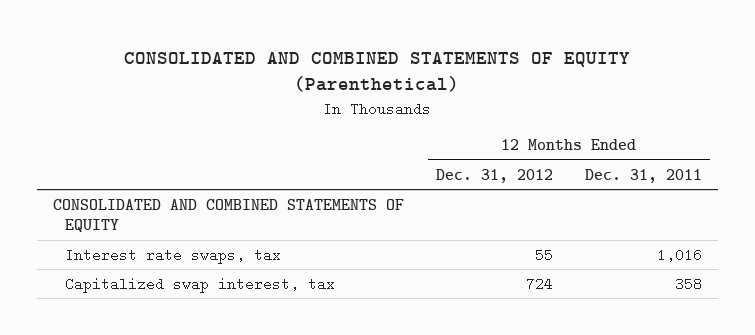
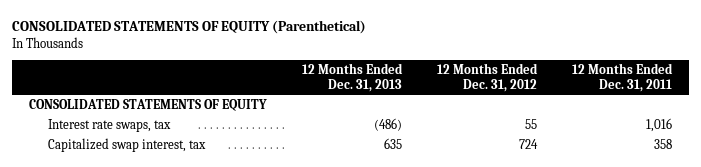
[124,51,631,93] CONSOLIDATED AND COMBINED STATEMENTS OF EQUITY (Parenthetical) -> [11,19,366,34] CONSOLIDATED STATEMENTS OF EQUITY (Parenthetical)
none -> [302,62,404,92] 12 Months Ended Dec. 31, 2013
[53,198,405,233] CONSOLIDATED AND COMBINED STATEMENTS OF EQUITY -> [29,99,268,112] CONSOLIDATED STATEMENTS OF EQUITY

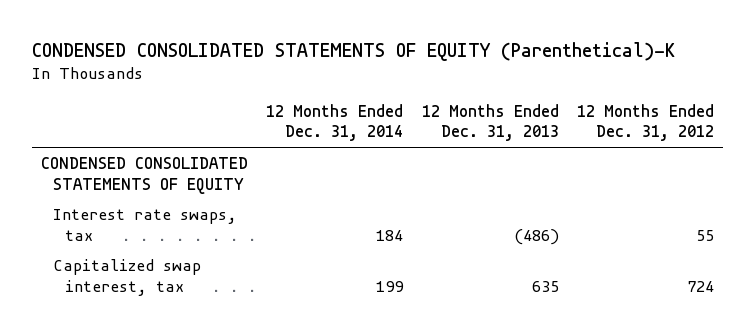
[11,19,366,34] CONSOLIDATED STATEMENTS OF EQUITY (Parenthetical) -> [31,42,675,62] CONDENSED CONSOLIDATED STATEMENTS OF EQUITY (Parenthetical)-K
[571,62,673,92] 12 Months Ended Dec. 31, 2011 -> none
none -> [266,103,404,142] 12 Months Ended Dec. 31, 2014
[29,99,268,112] CONSOLIDATED STATEMENTS OF EQUITY -> [40,156,248,194] CONDENSED CONSOLIDATED STATEMENTS OF EQUITY

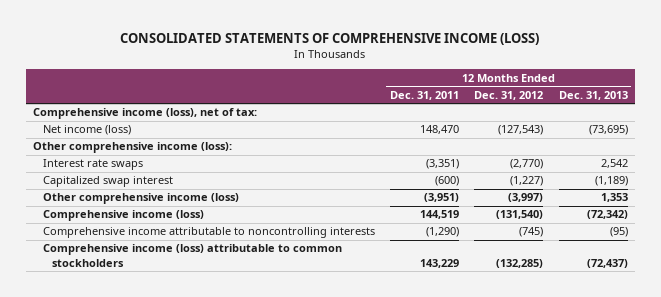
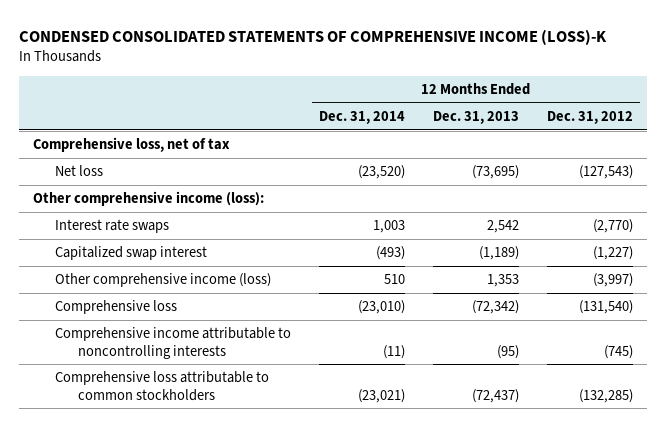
[120,32,540,45] CONSOLIDATED STATEMENTS OF COMPREHENSIVE INCOME (LOSS) -> [19,28,608,45] CONDENSED CONSOLIDATED STATEMENTS OF COMPREHENSIVE INCOME (LOSS)-K
[390,90,460,100] Dec. 31, 2011 -> none
none -> [319,111,406,125] Dec. 31, 2014
[33,108,258,120] Comprehensive income (loss), net of tax: -> [33,137,231,153] Comprehensive loss, net of tax
[42,125,131,136] Net income (loss) -> [55,165,104,177] Net loss
[42,210,204,222] Comprehensive income (loss) -> [55,300,178,315] Comprehensive loss
[42,244,342,267] Comprehensive income (loss) attributable to common stockholders -> [55,371,270,401] Comprehensive loss attributable to common stockholders

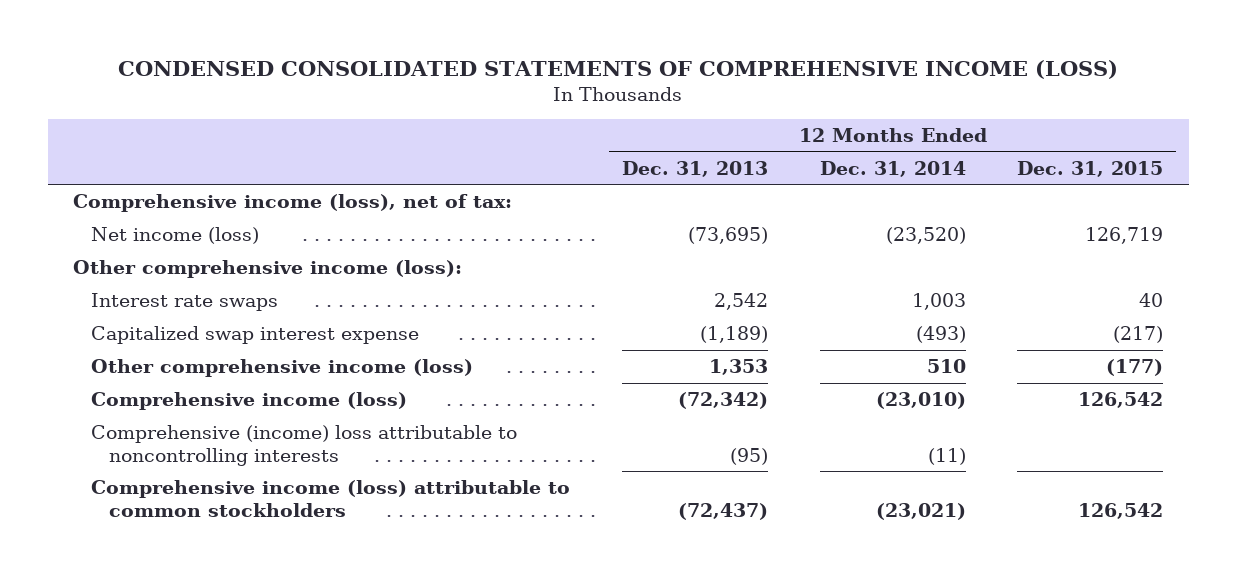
[19,28,608,45] CONDENSED CONSOLIDATED STATEMENTS OF COMPREHENSIVE INCOME (LOSS)-K -> [118,60,1119,80] CONDENSED CONSOLIDATED STATEMENTS OF COMPREHENSIVE INCOME (LOSS)
[547,111,634,125] Dec. 31, 2012 -> none
none -> [1017,160,1164,177] Dec. 31, 2015
[33,137,231,153] Comprehensive loss, net of tax -> [73,194,513,213] Comprehensive income (loss), net of tax:
[55,165,104,177] Net loss -> [91,227,260,245] Net income (loss)
[55,246,208,261] Capitalized swap interest -> [91,326,420,345] Capitalized swap interest expense
[55,300,178,315] Comprehensive loss -> [91,392,408,411] Comprehensive income (loss)
[55,327,292,359] Comprehensive income attributable to noncontrolling interests -> [91,425,518,466] Comprehensive (income) loss attributable to noncontrolling interests
[55,371,270,401] Comprehensive loss attributable to common stockholders -> [91,480,571,517] Comprehensive income (loss) attributable to common stockholders

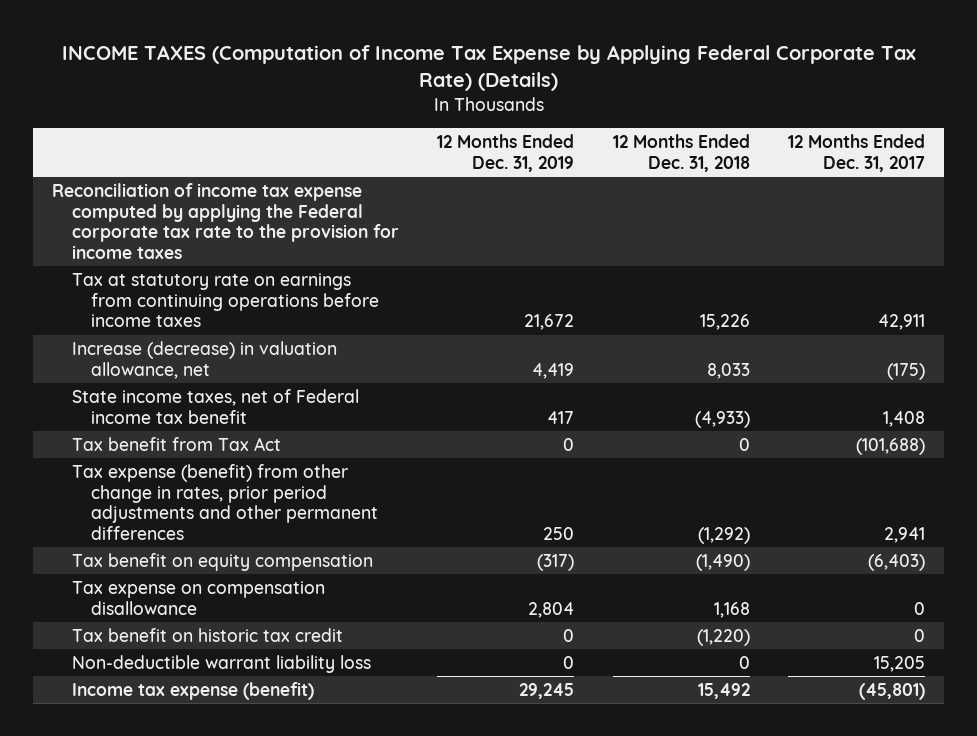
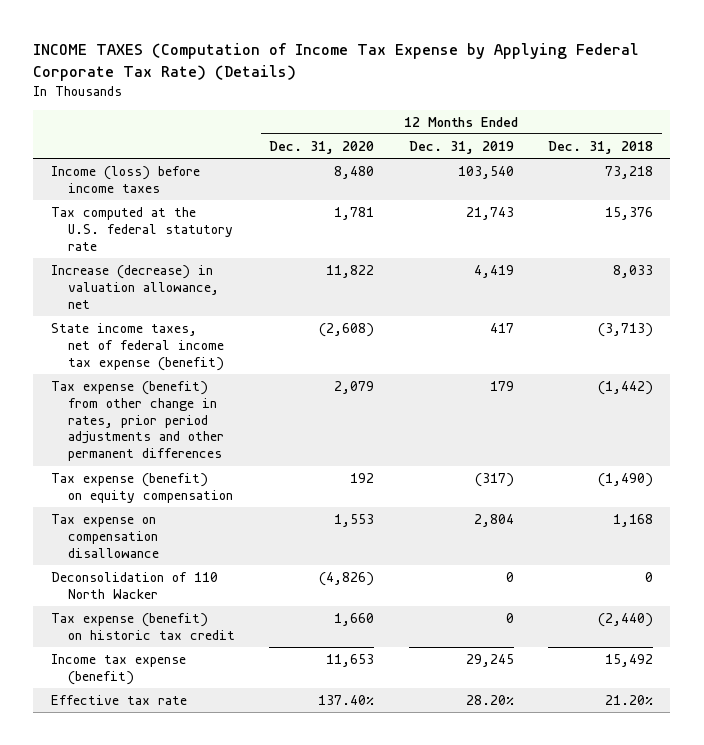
[787,134,925,172] 12 Months Ended Dec. 31, 2017 -> none
none -> [269,140,375,154] Dec. 31, 2020
[52,182,399,259] Reconciliation of income tax expense computed by applying the Federal corporate tax rate to the provision for income taxes -> none
none -> [50,165,200,193] Income (loss) before income taxes
[71,272,380,328] Tax at statutory rate on earnings from continuing operations before income taxes -> [50,206,233,251] Tax computed at the U.S. federal statutory rate
[524,314,575,331] 21,672 -> [465,206,514,220] 21,743
[699,314,750,331] 15,226 -> [605,206,654,220] 15,376
[71,436,281,451] Tax benefit from Tax Act -> none
[71,388,359,424] State income taxes, net of Federal income tax benefit -> [50,322,224,371] State income taxes, net of federal income tax expense (benefit)
[694,410,750,428] (4,933) -> [598,322,654,337] (3,713)
[543,526,575,540] 250 -> [489,380,514,391] 179
[697,526,750,544] (1,292) -> [598,380,654,395] (1,442)
[71,552,373,571] Tax benefit on equity compensation -> [50,472,233,503] Tax expense (benefit) on equity compensation
[71,654,371,673] Non-deductible warrant liability loss -> none
none -> [50,571,218,599] Deconsolidation of 110 North Wacker
[71,627,343,642] Tax benefit on historic tax credit -> [50,612,235,640] Tax expense (benefit) on historic tax credit
[696,628,750,646] (1,220) -> [598,612,654,627] (2,440)
none -> [50,694,187,705] Effective tax rate

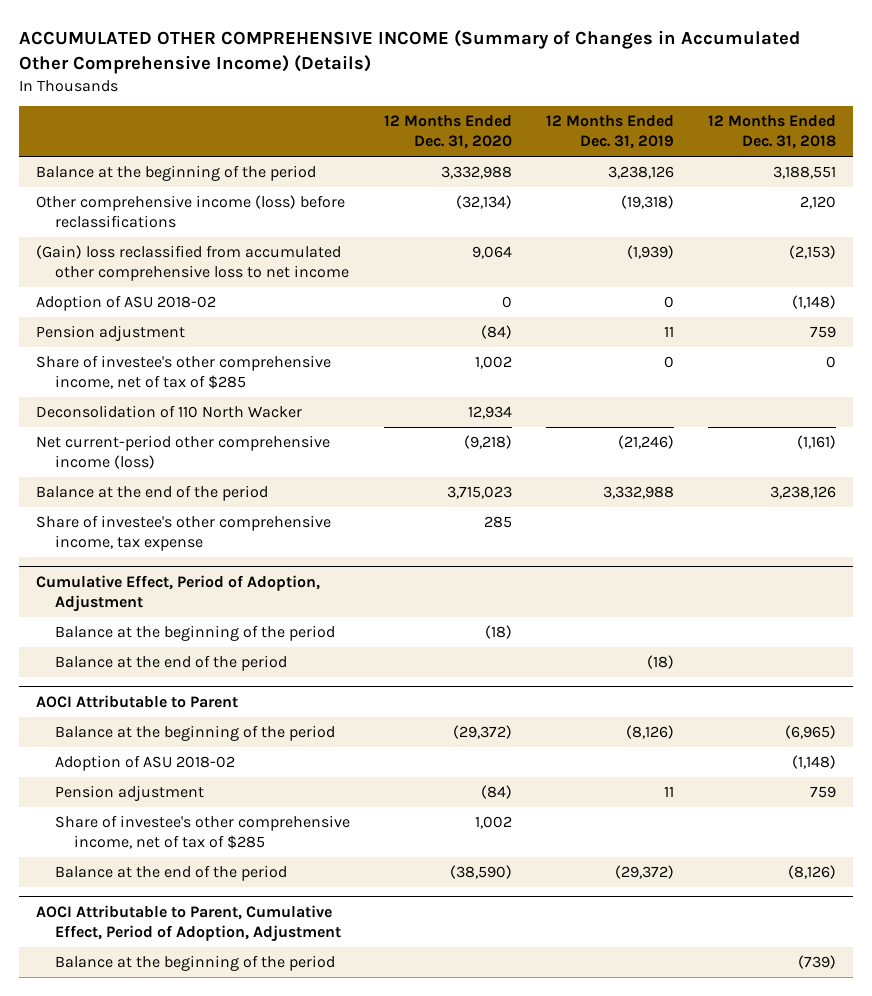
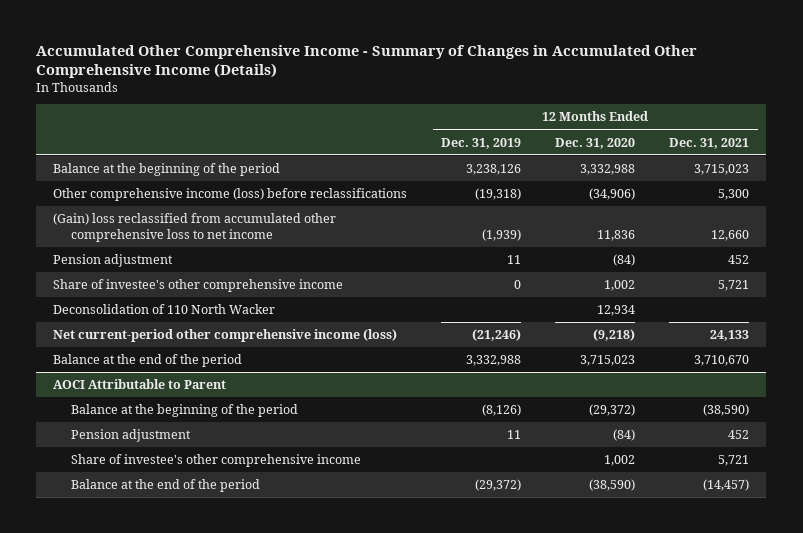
[19,30,801,74] ACCUMULATED OTHER COMPREHENSIVE INCOME (Summary of Changes in Accumulated Other Comprehensive Income) (Details) -> [36,44,698,79] Accumulated Other Comprehensive Income - Summary of Changes in Accumulated Other Comprehensive Income (Details)
[707,115,836,150] 12 Months Ended Dec. 31, 2018 -> none
none -> [669,137,750,149] Dec. 31, 2021
[36,294,217,311] Adoption of ASU 2018-02 -> none
[455,194,512,209] (32,134) -> [589,188,636,201] (34,906)
[471,245,512,259] 9,064 -> [597,230,636,242] 11,836
[36,354,332,389] Share of investee's other comprehensive income, net of tax of $285 -> [53,279,344,293] Share of investee's other comprehensive income
[36,514,332,551] Share of investee's other comprehensive income, tax expense -> none
[36,574,321,612] Cumulative Effect, Period of Adoption, Adjustment -> none
[55,624,336,641] Balance at the beginning of the period -> none
[55,654,288,671] Balance at the end of the period -> none
[55,754,236,771] Adoption of ASU 2018-02 -> none
[55,814,351,849] Share of investee's other comprehensive income, net of tax of $285 -> [71,454,362,468] Share of investee's other comprehensive income
[36,904,342,942] AOCI Attributable to Parent, Cumulative Effect, Period of Adoption, Adjustment -> none
[55,954,336,971] Balance at the beginning of the period -> none

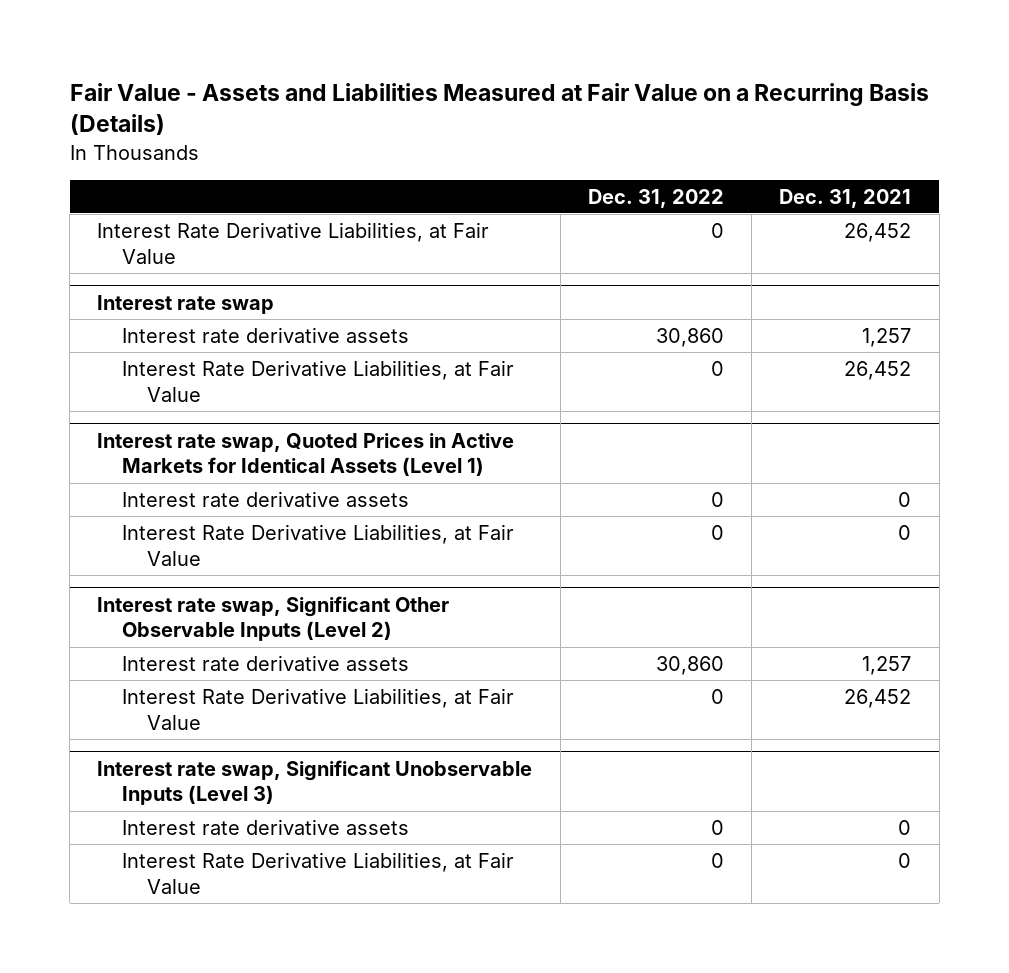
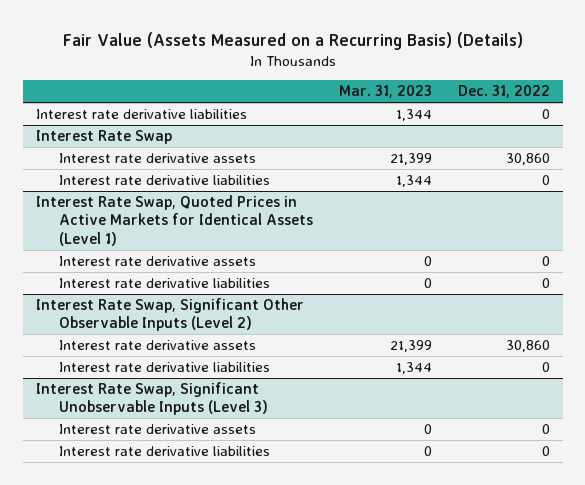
[69,83,929,136] Fair Value - Assets and Liabilities Measured at Fair Value on a Recurring Basis (Details) -> [62,31,523,50] Fair Value (Assets Measured on a Recurring Basis) (Details)
[779,188,912,208] Dec. 31, 2021 -> none
none -> [338,85,432,99] Mar. 31, 2023
[97,221,490,264] Interest Rate Derivative Liabilities, at Fair Value -> [35,109,247,120] Interest rate derivative liabilities
[97,294,275,314] Interest rate swap -> [35,130,172,145] Interest Rate Swap
[122,359,515,402] Interest Rate Derivative Liabilities, at Fair Value -> [59,175,271,186] Interest rate derivative liabilities
[97,432,515,477] Interest rate swap, Quoted Prices in Active Markets for Identical Assets (Level 1) -> [35,195,314,246] Interest Rate Swap, Quoted Prices in Active Markets for Identical Assets (Level 1)
[122,523,515,566] Interest Rate Derivative Liabilities, at Fair Value -> [59,278,271,289] Interest rate derivative liabilities
[97,595,450,642] Interest rate swap, Significant Other Observable Inputs (Level 2) -> [35,298,304,332] Interest Rate Swap, Significant Other Observable Inputs (Level 2)
[122,687,515,730] Interest Rate Derivative Liabilities, at Fair Value -> [59,362,271,373] Interest rate derivative liabilities
[97,759,533,806] Interest rate swap, Significant Unobservable Inputs (Level 3) -> [35,382,269,416] Interest Rate Swap, Significant Unobservable Inputs (Level 3)
[122,851,515,894] Interest Rate Derivative Liabilities, at Fair Value -> [59,446,271,457] Interest rate derivative liabilities

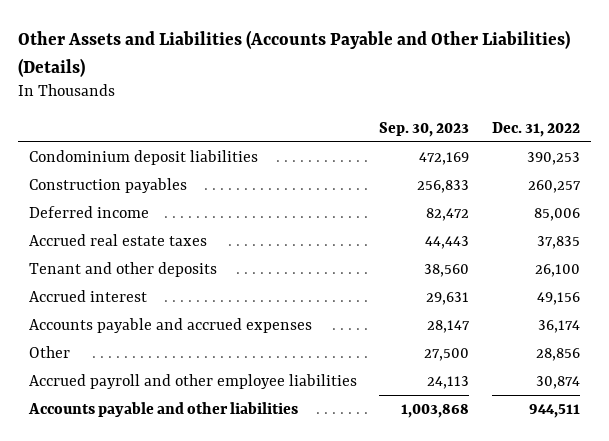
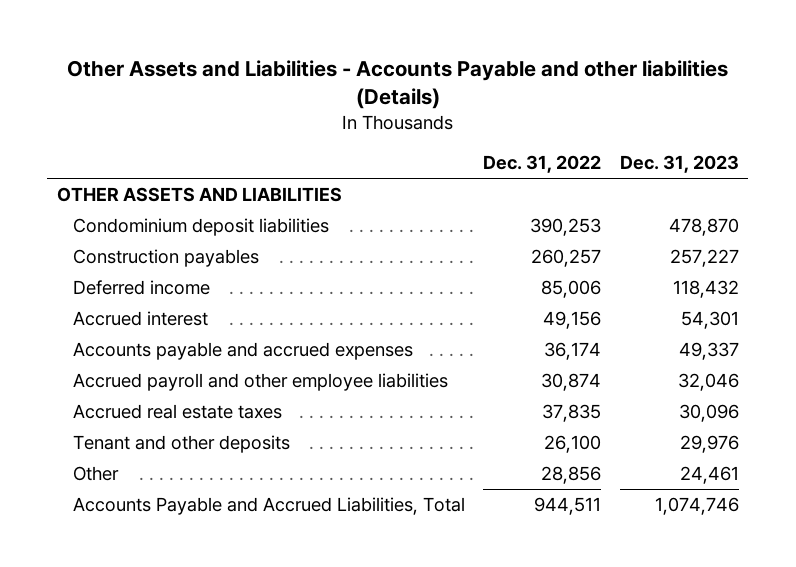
[17,30,570,77] Other Assets and Liabilities (Accounts Payable and Other Liabilities) (Details) -> [66,59,728,110] Other Assets and Liabilities - Accounts Payable and other liabilities (Details)
[379,121,470,137] Sep. 30, 2023 -> none
none -> [619,155,739,174] Dec. 31, 2023
none -> [56,187,342,203] OTHER ASSETS AND LIABILITIES
[29,233,208,246] Accrued real estate taxes -> [72,404,282,420] Accrued real estate taxes
[29,261,218,277] Tenant and other deposits -> [72,435,290,454] Tenant and other deposits
[29,345,71,358] Other -> [72,466,119,482] Other
[28,401,299,417] Accounts payable and other liabilities -> [72,497,465,516] Accounts Payable and Accrued Liabilities, Total

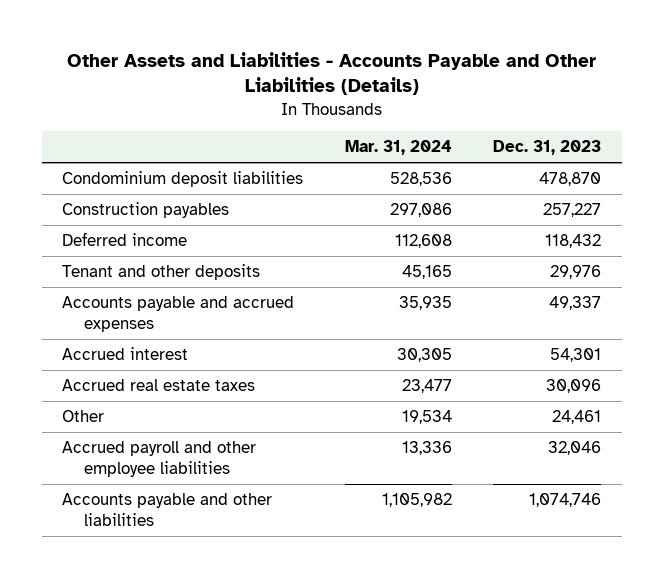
[66,59,728,110] Other Assets and Liabilities - Accounts Payable and other liabilities (Details) -> [66,52,596,96] Other Assets and Liabilities - Accounts Payable and Other Liabilities (Details)
[483,155,602,174] Dec. 31, 2022 -> none
none -> [344,140,452,156] Mar. 31, 2024
[56,187,342,203] OTHER ASSETS AND LIABILITIES -> none
[72,435,290,454] Tenant and other deposits -> [62,264,261,281] Tenant and other deposits
[72,311,208,327] Accrued interest -> [62,347,189,361] Accrued interest
[72,373,448,392] Accrued payroll and other employee liabilities -> [62,441,257,477] Accrued payroll and other employee liabilities
[72,497,465,516] Accounts Payable and Accrued Liabilities, Total -> [62,493,273,526] Accounts payable and other liabilities

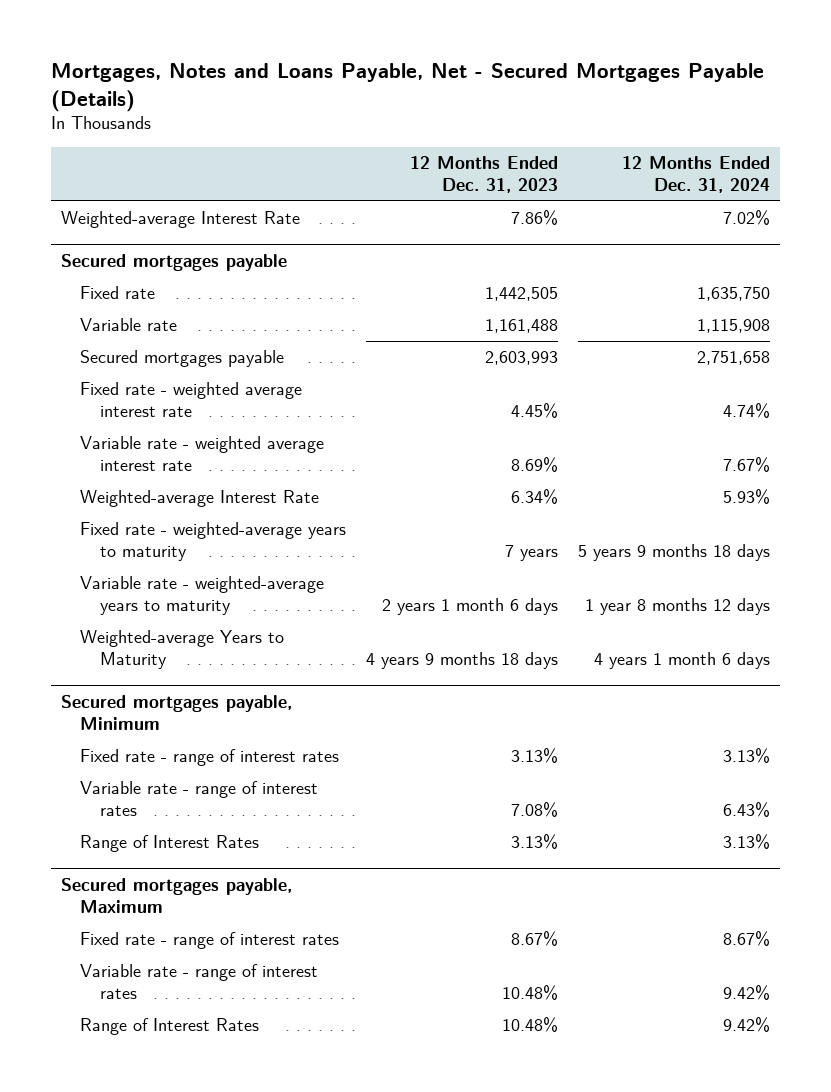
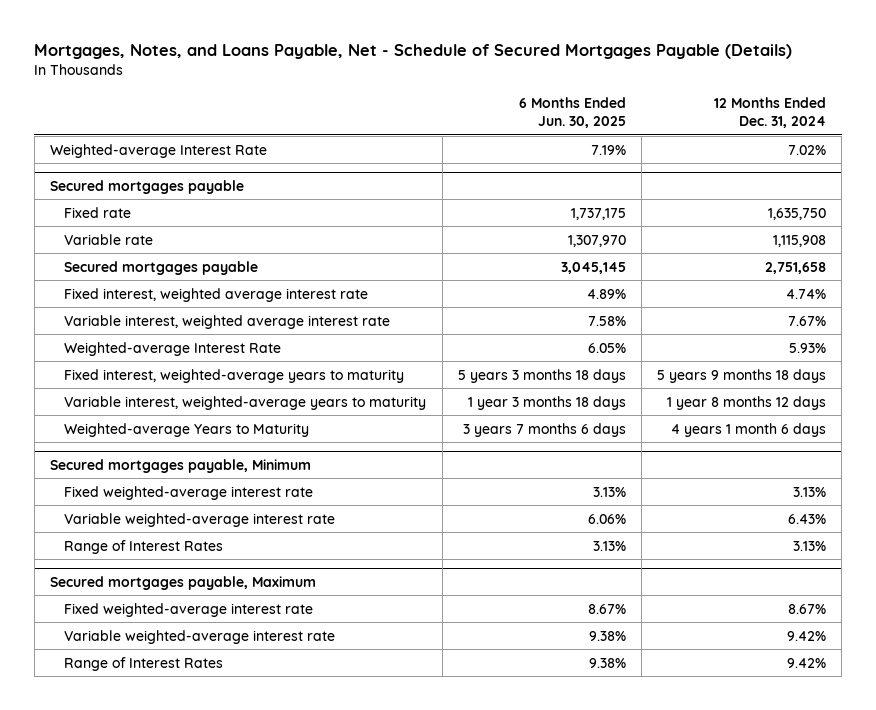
[50,63,764,112] Mortgages, Notes and Loans Payable, Net - Secured Mortgages Payable (Details) -> [34,44,793,60] Mortgages, Notes, and Loans Payable, Net - Schedule of Secured Mortgages Payable (Details)
[410,156,559,194] 12 Months Ended Dec. 31, 2023 -> none
none -> [518,97,626,129] 6 Months Ended Jun. 30, 2025
[80,382,303,418] Fixed rate - weighted average interest rate -> [64,287,369,302] Fixed interest, weighted average interest rate
[80,436,325,472] Variable rate - weighted average interest rate -> [64,314,391,329] Variable interest, weighted average interest rate
[80,522,347,562] Fixed rate - weighted-average years to maturity -> [64,368,405,383] Fixed interest, weighted-average years to maturity
[80,576,325,616] Variable rate - weighted-average years to maturity -> [64,395,427,410] Variable interest, weighted-average years to maturity
[80,749,340,767] Fixed rate - range of interest rates -> [64,485,314,500] Fixed weighted-average interest rate
[80,781,319,817] Variable rate - range of interest rates -> [64,512,336,527] Variable weighted-average interest rate
[80,932,340,950] Fixed rate - range of interest rates -> [64,602,314,617] Fixed weighted-average interest rate
[80,964,319,1000] Variable rate - range of interest rates -> [64,629,336,644] Variable weighted-average interest rate

